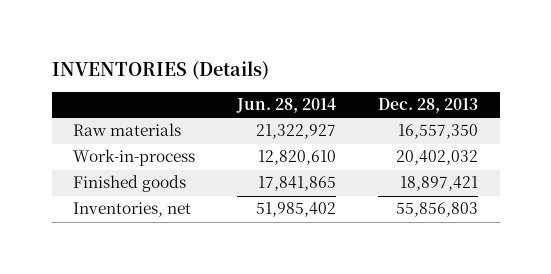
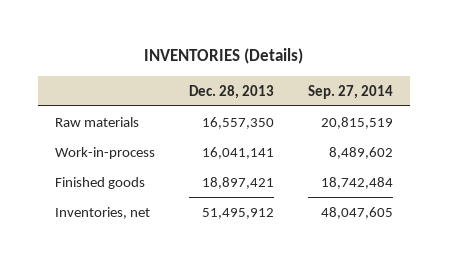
[236,97,337,113] Jun. 28, 2014 -> none
none -> [308,84,394,99] Sep. 27, 2014
[396,150,479,166] 20,402,032 -> [202,146,275,159] 16,041,141
[396,202,479,218] 55,856,803 -> [202,207,275,219] 51,495,912

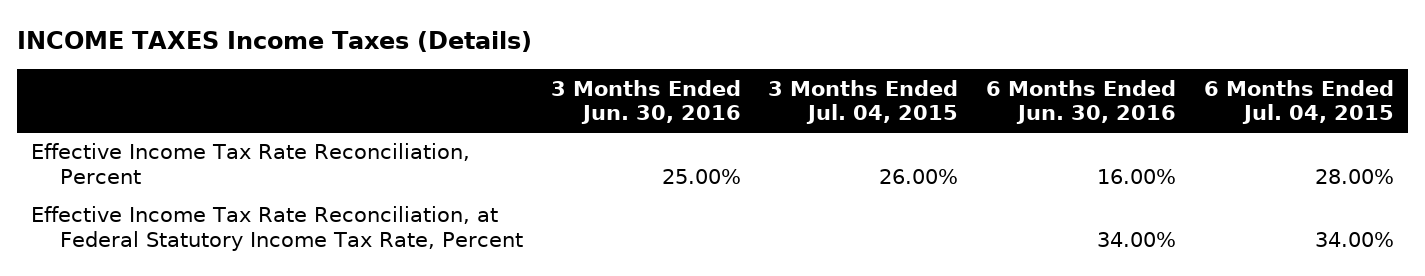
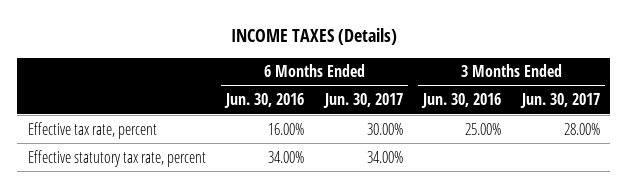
[17,30,533,52] INCOME TAXES Income Taxes (Details) -> [230,27,397,45] INCOME TAXES (Details)
[768,79,959,125] 3 Months Ended Jul. 04, 2015 -> none
[1203,79,1394,125] 6 Months Ended Jul. 04, 2015 -> none
none -> [322,93,403,109] Jun. 30, 2017
none -> [519,93,600,109] Jun. 30, 2017
[31,143,471,185] Effective Income Tax Rate Reconciliation, Percent -> [27,121,157,139] Effective tax rate, percent
[31,206,523,252] Effective Income Tax Rate Reconciliation, at Federal Statutory Income Tax Rate, Percent -> [27,149,206,167] Effective statutory tax rate, percent

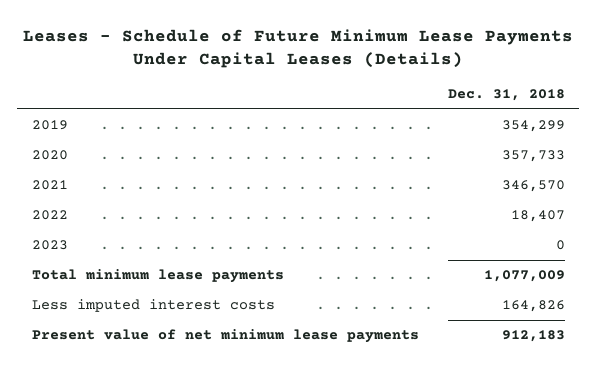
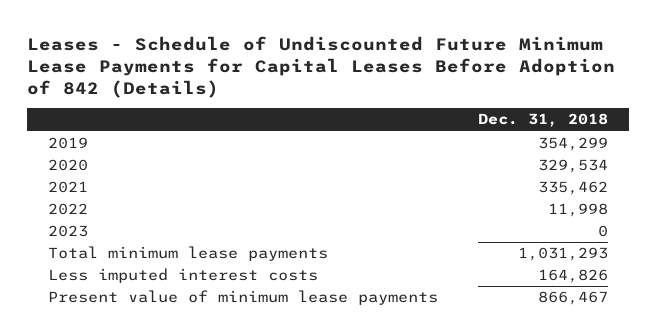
[23,28,574,69] Leases - Schedule of Future Minimum Lease Payments Under Capital Leases (Details) -> [27,35,616,98] Leases - Schedule of Undiscounted Future Minimum Lease Payments for Capital Leases Before Adoption of 842 (Details)
[501,150,565,163] 357,733 -> [538,159,609,174] 329,534
[501,180,565,193] 346,570 -> [538,181,609,196] 335,462
[510,210,565,223] 18,407 -> [548,203,609,218] 11,998
[483,270,565,283] 1,077,009 -> [518,247,609,262] 1,031,293
[31,329,419,344] Present value of net minimum lease payments -> [47,290,438,306] Present value of minimum lease payments
[501,330,565,343] 912,183 -> [538,291,609,306] 866,467

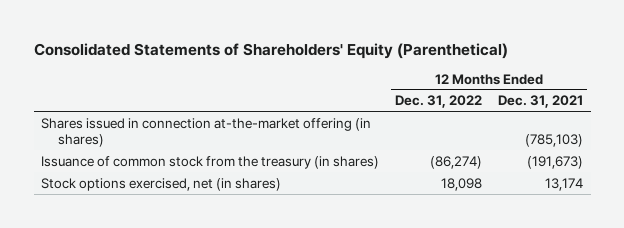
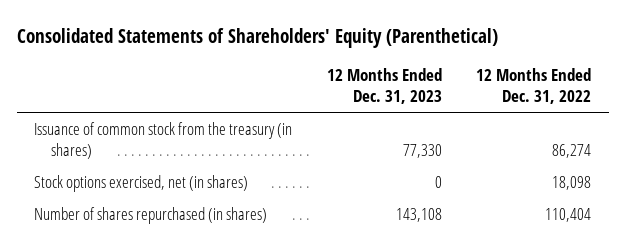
[497,95,583,109] Dec. 31, 2021 -> none
none -> [326,68,442,105] 12 Months Ended Dec. 31, 2023
[41,117,372,147] Shares issued in connection at-the-market offering (in shares) -> none
[430,155,483,169] (86,274) -> [552,143,592,158] 86,274
none -> [34,207,268,225] Number of shares repurchased (in shares)

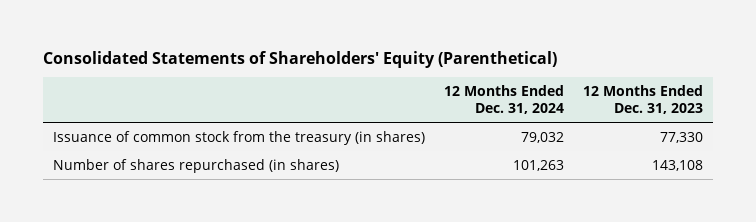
[476,68,592,105] 12 Months Ended Dec. 31, 2022 -> none
none -> [443,84,564,115] 12 Months Ended Dec. 31, 2024
[34,175,249,193] Stock options exercised, net (in shares) -> none

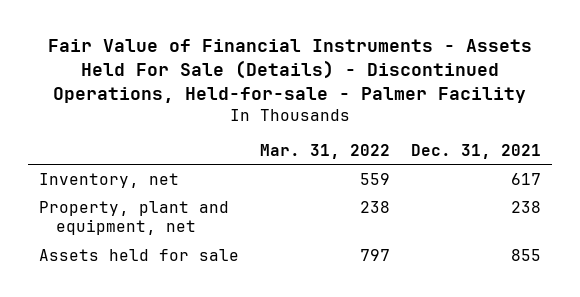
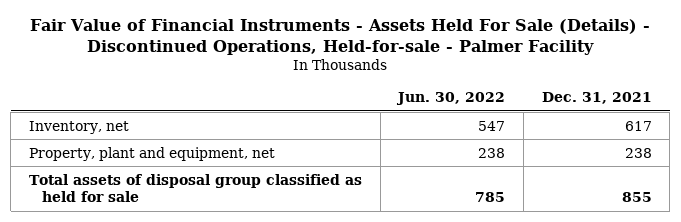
[260,143,391,159] Mar. 31, 2022 -> none
none -> [396,91,506,105] Jun. 30, 2022
[38,248,239,261] Assets held for sale -> [29,173,363,202] Total assets of disposal group classified as held for sale

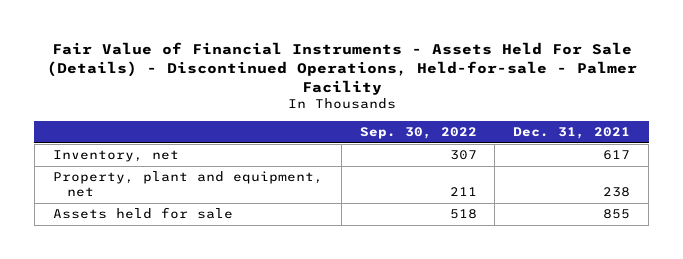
[396,91,506,105] Jun. 30, 2022 -> none
none -> [359,127,477,140] Sep. 30, 2022
[29,173,363,202] Total assets of disposal group classified as held for sale -> [52,207,233,220] Assets held for sale

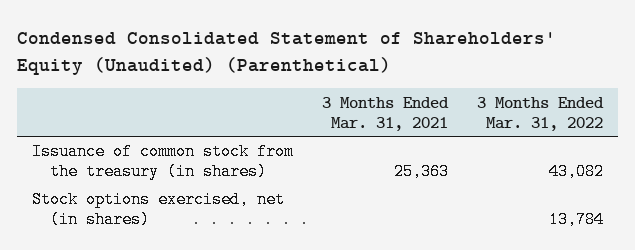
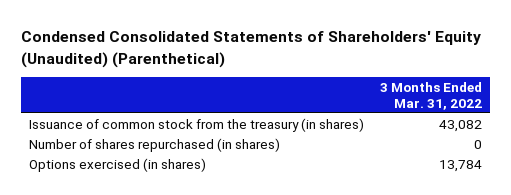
[17,32,557,76] Condensed Consolidated Statement of Shareholders' Equity (Unaudited) (Parenthetical) -> [21,31,482,68] Condensed Consolidated Statements of Shareholders' Equity (Unaudited) (Parenthetical)
[322,96,450,131] 3 Months Ended Mar. 31, 2021 -> none
none -> [29,137,281,152] Number of shares repurchased (in shares)
[32,191,286,229] Stock options exercised, net (in shares) -> [29,157,207,172] Options exercised (in shares)

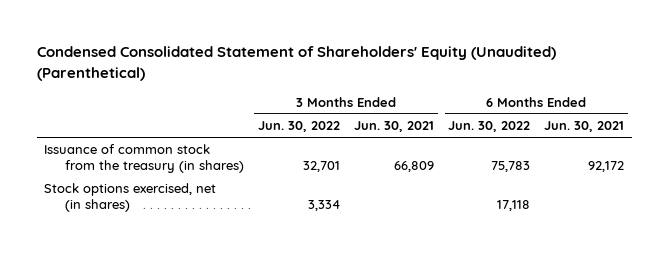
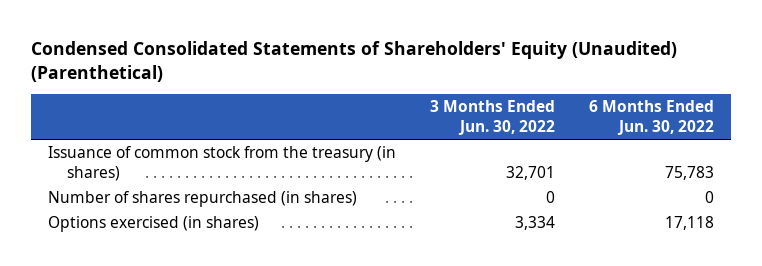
[37,46,557,81] Condensed Consolidated Statement of Shareholders' Equity (Unaudited) (Parenthetical) -> [31,41,678,82] Condensed Consolidated Statements of Shareholders' Equity (Unaudited) (Parenthetical)
[354,121,435,133] Jun. 30, 2021 -> none
[544,121,625,133] Jun. 30, 2021 -> none
none -> [48,190,358,207] Number of shares repurchased (in shares)
[44,183,217,212] Stock options exercised, net (in shares) -> [48,215,260,232] Options exercised (in shares)

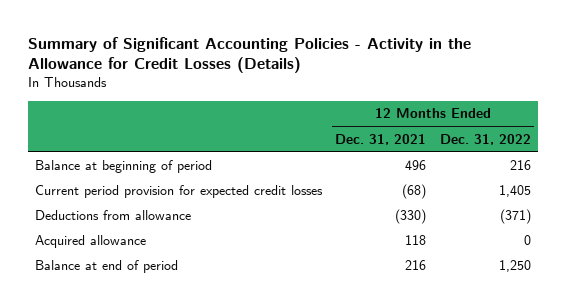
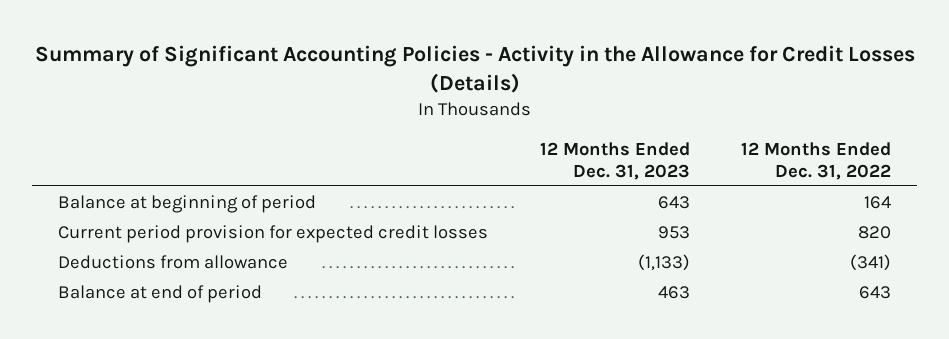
[335,133,427,145] Dec. 31, 2021 -> none
none -> [539,141,690,180] 12 Months Ended Dec. 31, 2023
[34,235,146,249] Acquired allowance -> none
[510,160,532,171] 216 -> [864,195,892,209] 164
[499,185,532,198] 1,405 -> [858,225,892,239] 820
[500,209,532,225] (371) -> [850,253,892,271] (341)
[499,260,532,273] 1,250 -> [859,285,892,299] 643

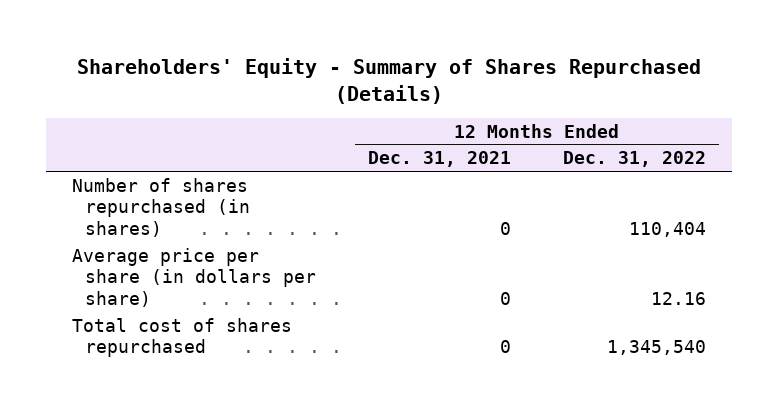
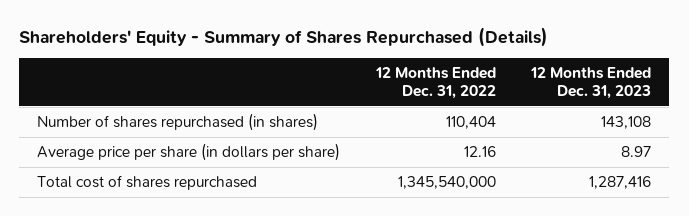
[368,151,512,168] Dec. 31, 2021 -> none
none -> [530,67,652,99] 12 Months Ended Dec. 31, 2023
[607,340,707,356] 1,345,540 -> [397,176,496,190] 1,345,540,000

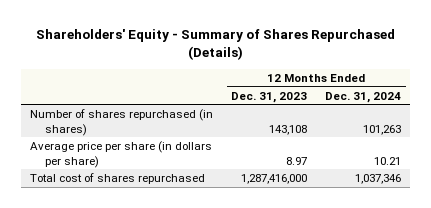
[374,67,496,99] 12 Months Ended Dec. 31, 2022 -> none
none -> [325,91,402,103] Dec. 31, 2024
[589,176,652,190] 1,287,416 -> [241,173,308,184] 1,287,416,000

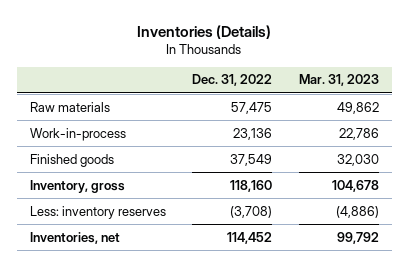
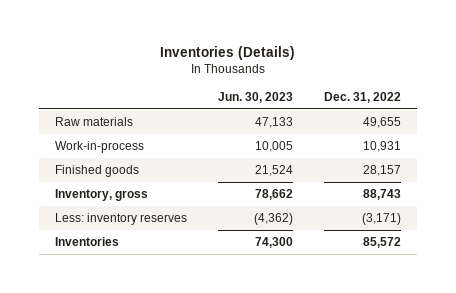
[298,74,379,87] Mar. 31, 2023 -> none
none -> [218,91,294,103] Jun. 30, 2023
[231,101,273,114] 57,475 -> [363,117,402,129] 49,655
[233,127,273,140] 23,136 -> [363,141,402,153] 10,931
[230,153,273,166] 37,549 -> [363,165,402,177] 28,157
[230,179,273,192] 118,160 -> [363,189,402,201] 88,743
[230,205,273,218] (3,708) -> [362,213,402,226] (3,171)
[29,231,120,244] Inventories, net -> [54,237,119,247] Inventories
[227,231,273,244] 114,452 -> [363,237,402,249] 85,572

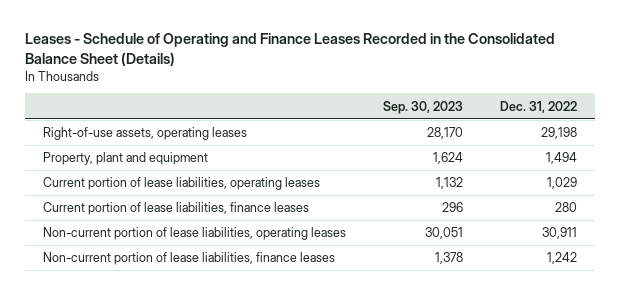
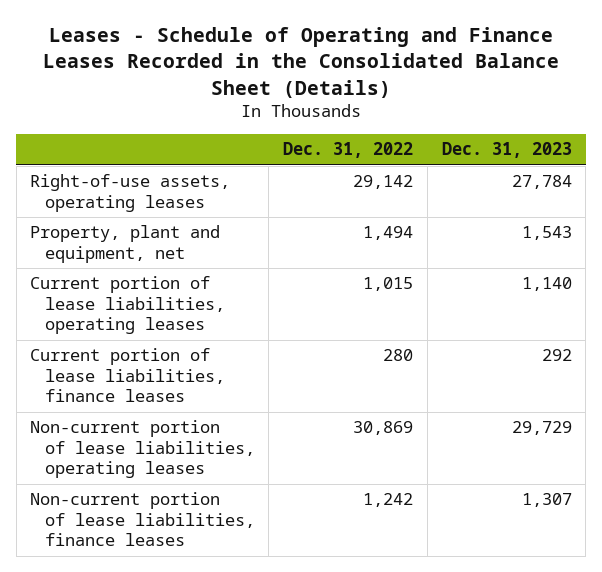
[383,100,464,114] Sep. 30, 2023 -> none
none -> [441,142,572,159] Dec. 31, 2023
[540,127,577,140] 29,198 -> [353,175,414,190] 29,142
[43,152,209,166] Property, plant and equipment -> [30,225,221,263] Property, plant and equipment, net
[546,177,577,190] 1,029 -> [363,277,414,292] 1,015
[541,227,577,240] 30,911 -> [353,421,414,436] 30,869

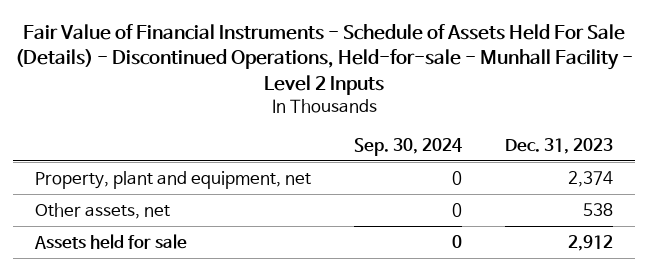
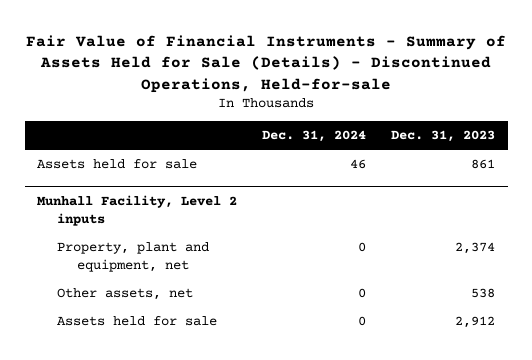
[15,23,634,95] Fair Value of Financial Instruments - Schedule of Assets Held For Sale (Details) - Discontinued Operations, Held-for-sale - Munhall Facility - Level 2 Inputs -> [26,34,507,93] Fair Value of Financial Instruments - Summary of Assets Held for Sale (Details) - Discontinued Operations, Held-for-sale
[354,137,463,156] Sep. 30, 2024 -> none
none -> [262,130,367,143] Dec. 31, 2024
none -> [37,158,198,169] Assets held for sale
none -> [37,194,238,226] Munhall Facility, Level 2 inputs

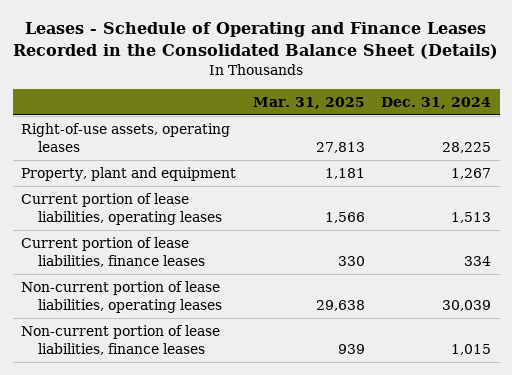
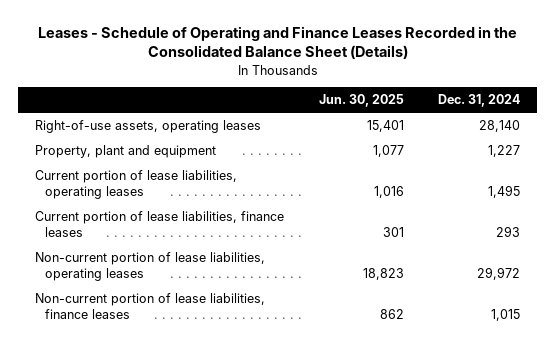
[252,96,365,109] Mar. 31, 2025 -> none
none -> [318,94,404,108] Jun. 30, 2025
[442,141,492,153] 28,225 -> [479,120,521,133] 28,140
[451,168,492,180] 1,267 -> [488,145,521,158] 1,227
[451,211,492,223] 1,513 -> [488,185,521,199] 1,495
[464,255,492,266] 334 -> [496,226,521,238] 293
[442,299,492,311] 30,039 -> [477,267,521,281] 29,972

